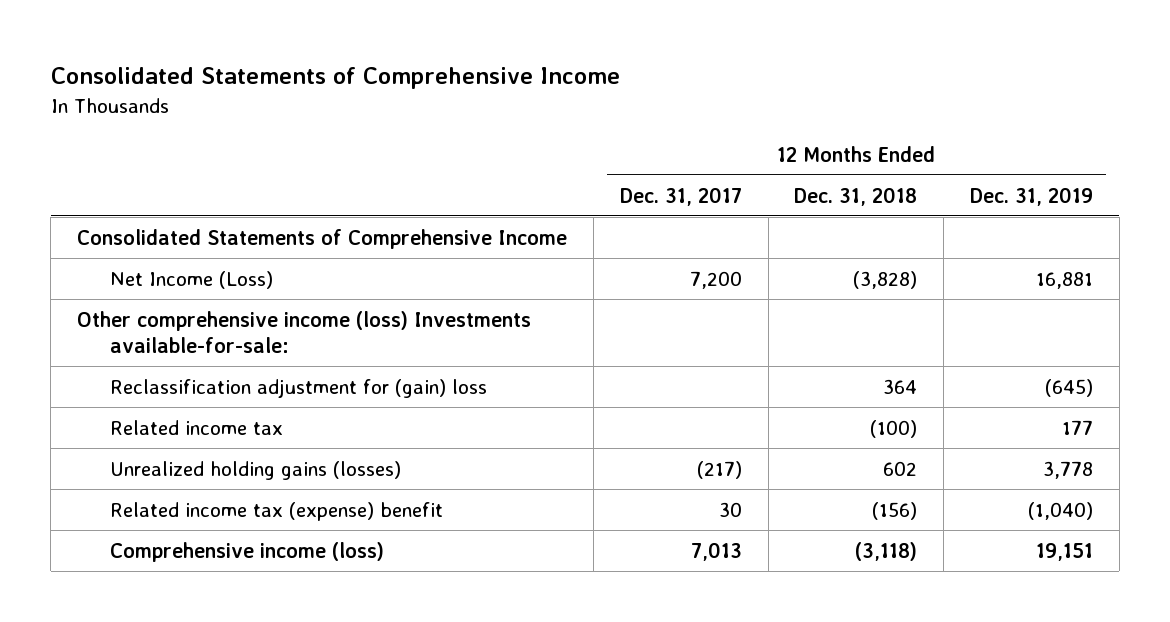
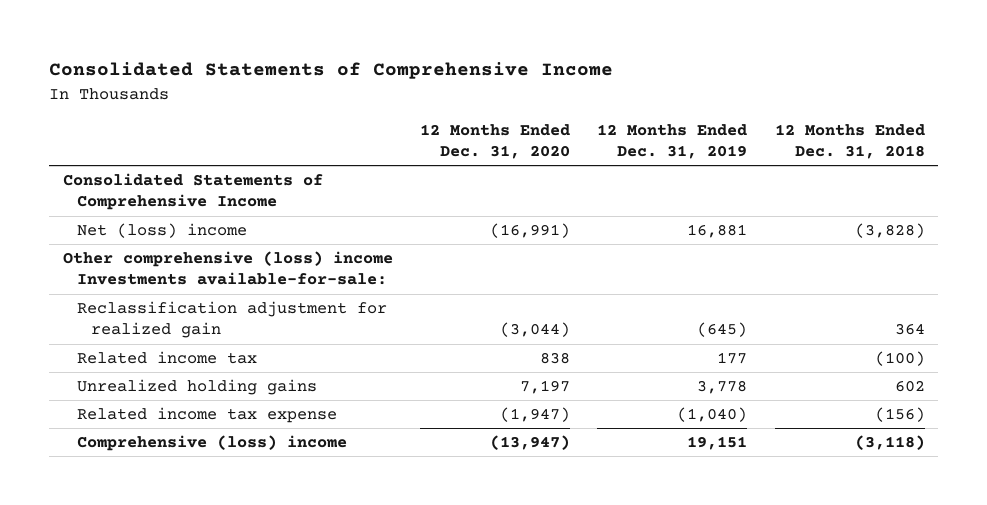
[619,186,742,206] Dec. 31, 2017 -> none
none -> [419,123,570,160] 12 Months Ended Dec. 31, 2020
[110,270,274,289] Net Income (Loss) -> [76,223,247,239] Net (loss) income
[77,310,532,353] Other comprehensive income (loss) Investments available-for-sale: -> [62,251,393,286] Other comprehensive (loss) income Investments available-for-sale:
[110,378,488,398] Reclassification adjustment for (gain) loss -> [76,301,387,339] Reclassification adjustment for realized gain
[110,460,402,480] Unrealized holding gains (losses) -> [76,379,317,396] Unrealized holding gains
[110,501,444,521] Related income tax (expense) benefit -> [76,407,337,424] Related income tax expense
[110,541,385,562] Comprehensive income (loss) -> [76,435,347,452] Comprehensive (loss) income

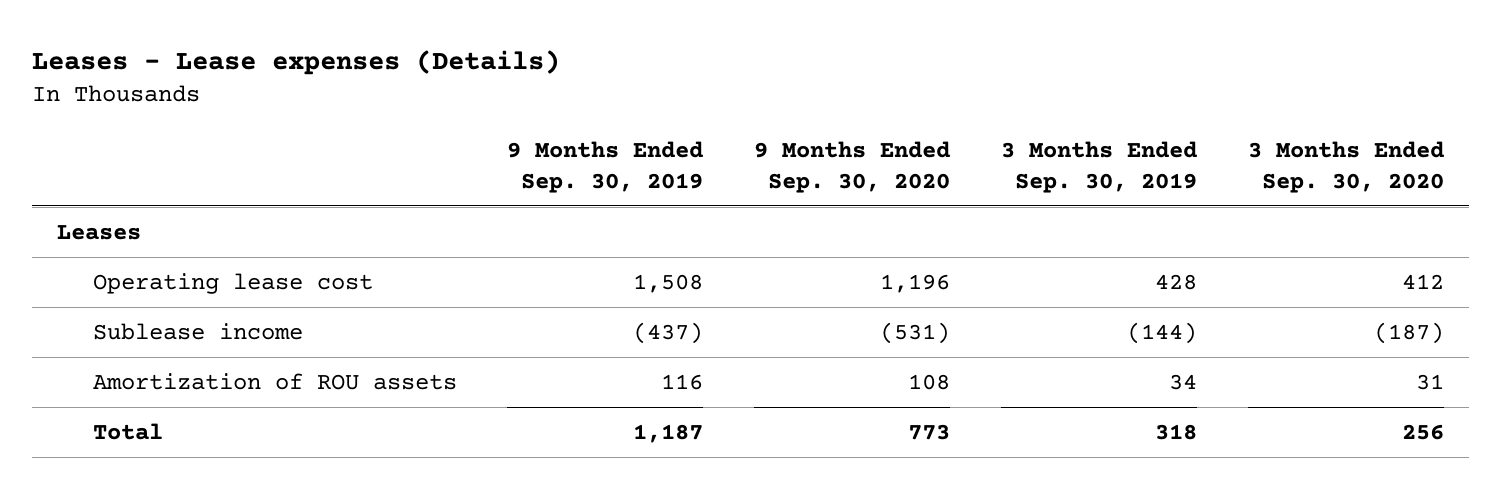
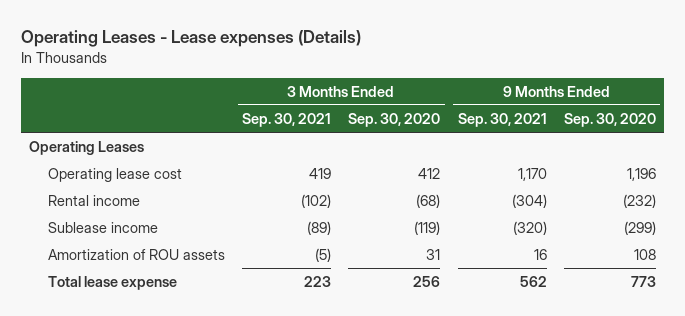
[31,50,560,76] Leases - Lease expenses (Details) -> [20,30,361,48] Operating Leases - Lease expenses (Details)
[507,141,704,193] 9 Months Ended Sep. 30, 2019 -> none
[1000,141,1197,193] 3 Months Ended Sep. 30, 2019 -> none
none -> [242,112,332,127] Sep. 30, 2021
none -> [457,112,547,127] Sep. 30, 2021
[57,224,142,240] Leases -> [29,140,145,155] Operating Leases
none -> [48,194,141,206] Rental income
[880,321,951,344] (531) -> [623,220,656,235] (299)
[1373,321,1444,344] (187) -> [414,220,441,235] (119)
[92,422,163,440] Total -> [48,275,178,290] Total lease expense

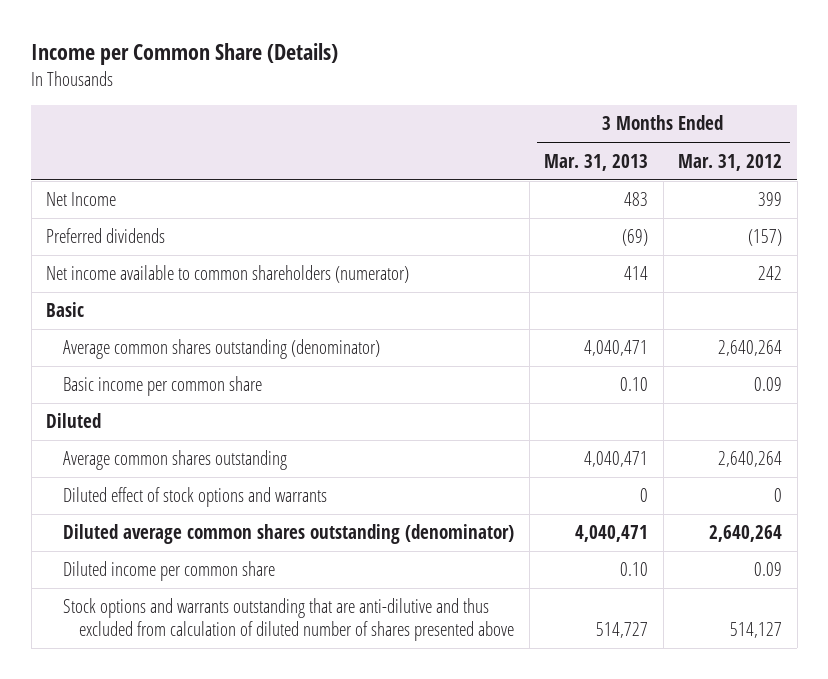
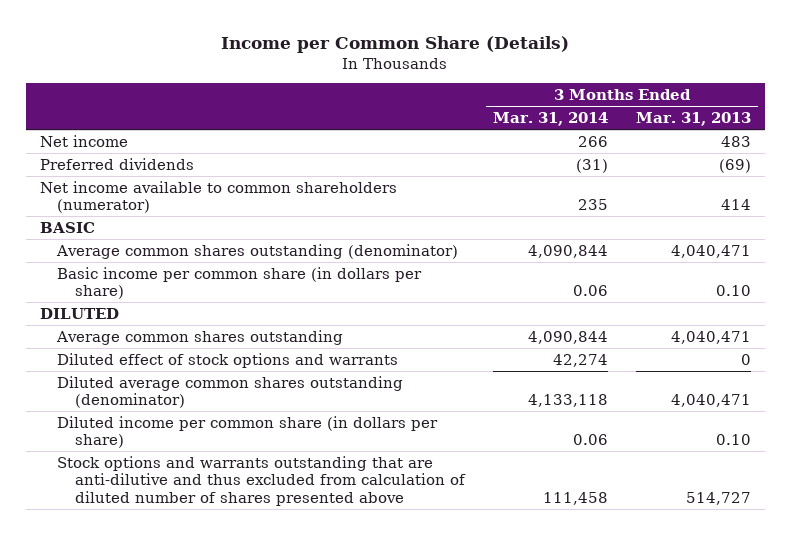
[678,153,783,171] Mar. 31, 2012 -> none
none -> [492,112,608,127] Mar. 31, 2014
[46,192,117,207] Net Income -> [39,134,128,147] Net income
[46,302,85,318] Basic -> [39,221,95,233] BASIC
[62,376,262,397] Basic income per common share -> [57,266,423,300] Basic income per common share (in dollars per share)
[46,413,102,429] Diluted -> [39,307,119,319] DILUTED
[62,561,275,582] Diluted income per common share -> [57,415,439,449] Diluted income per common share (in dollars per share)

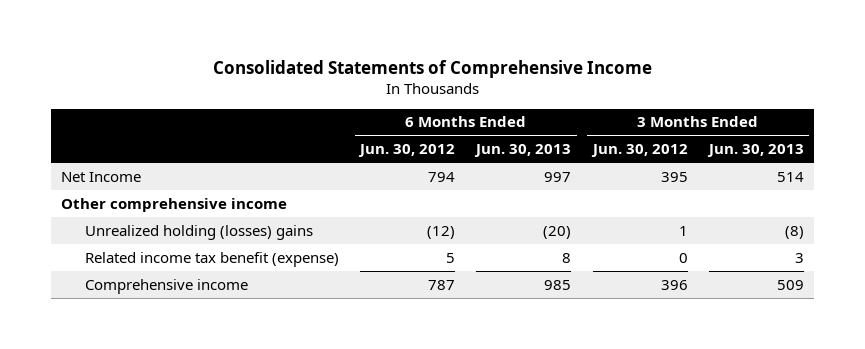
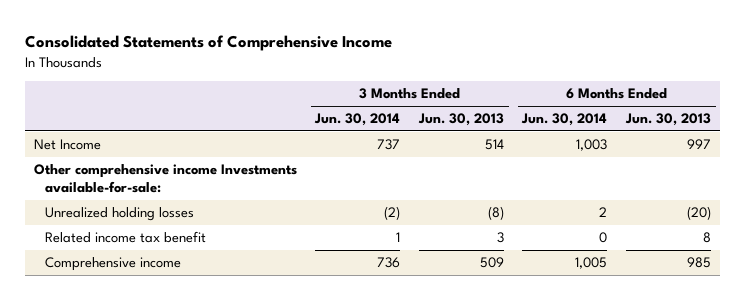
[358,144,456,158] Jun. 30, 2012 -> none
[590,144,688,158] Jun. 30, 2012 -> none
none -> [314,113,401,127] Jun. 30, 2014
none -> [521,113,608,127] Jun. 30, 2014
[61,197,288,212] Other comprehensive income -> [33,164,297,194] Other comprehensive income Investments available-for-sale:
[85,224,314,240] Unrealized holding (losses) gains -> [44,207,194,222] Unrealized holding losses
[85,251,340,267] Related income tax benefit (expense) -> [44,231,206,244] Related income tax benefit

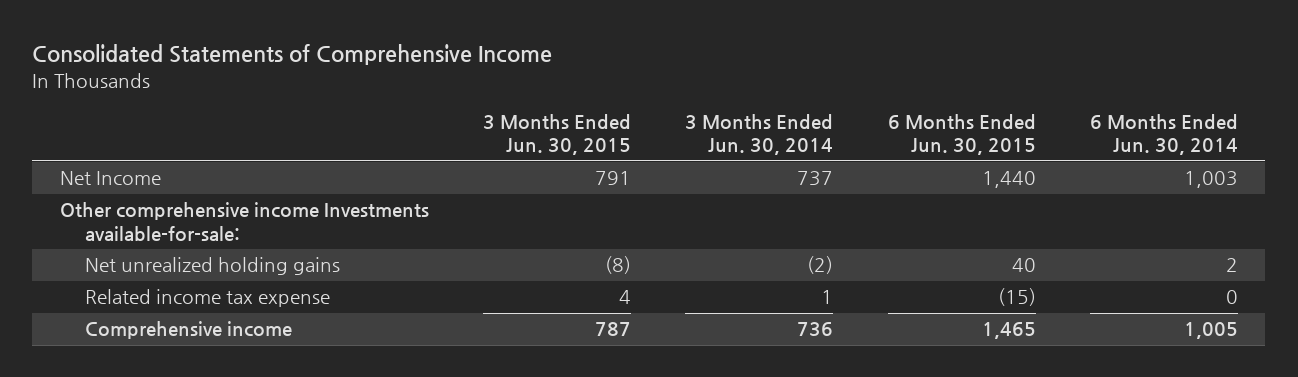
[417,113,504,127] Jun. 30, 2013 -> none
[625,113,712,127] Jun. 30, 2013 -> none
none -> [482,113,631,156] 3 Months Ended Jun. 30, 2015
none -> [887,113,1036,156] 6 Months Ended Jun. 30, 2015
[44,207,194,222] Unrealized holding losses -> [84,257,340,276] Net unrealized holding gains
[44,231,206,244] Related income tax benefit -> [84,289,330,308] Related income tax expense

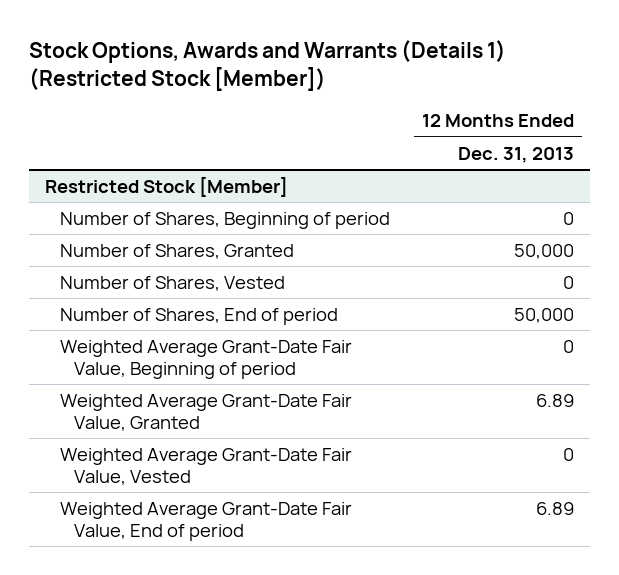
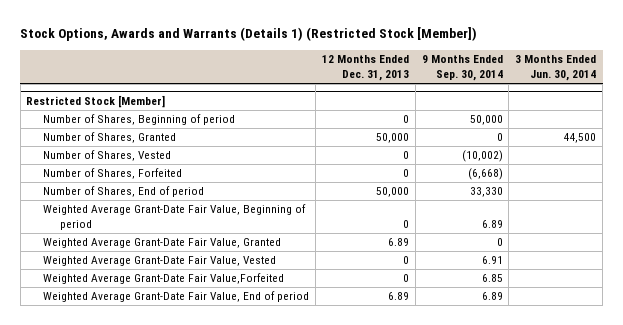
none -> [421,55,503,82] 9 Months Ended Sep. 30, 2014
none -> [515,55,597,82] 3 Months Ended Jun. 30, 2014
none -> [43,168,183,180] Number of Shares, Forfeited
none -> [43,273,285,285] Weighted Average Grant-Date Fair Value,Forfeited

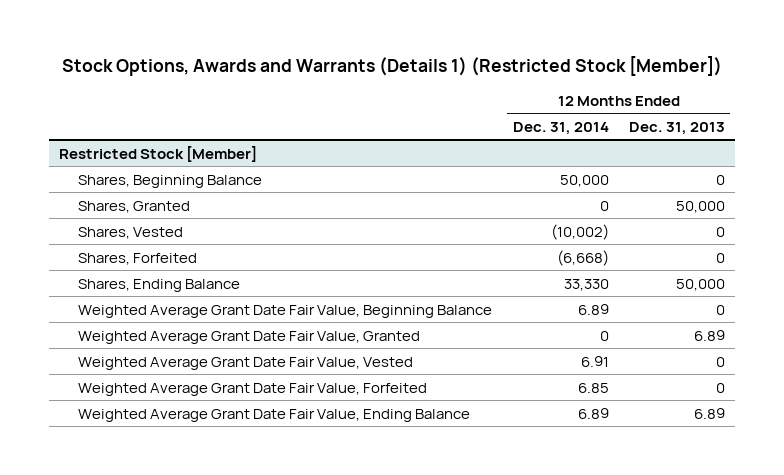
[421,55,503,82] 9 Months Ended Sep. 30, 2014 -> none
[515,55,597,82] 3 Months Ended Jun. 30, 2014 -> none
none -> [512,121,609,135] Dec. 31, 2014
[43,114,236,126] Number of Shares, Beginning of period -> [78,174,263,188] Shares, Beginning Balance
[43,132,177,144] Number of Shares, Granted -> [78,200,191,213] Shares, Granted
[43,150,172,162] Number of Shares, Vested -> [78,226,184,239] Shares, Vested
[43,168,183,180] Number of Shares, Forfeited -> [78,252,198,265] Shares, Forfeited
[43,186,205,198] Number of Shares, End of period -> [78,278,241,292] Shares, Ending Balance
[43,204,307,231] Weighted Average Grant-Date Fair Value, Beginning of period -> [78,304,493,318] Weighted Average Grant Date Fair Value, Beginning Balance
[43,238,282,249] Weighted Average Grant-Date Fair Value, Granted -> [78,330,421,344] Weighted Average Grant Date Fair Value, Granted
[43,256,277,267] Weighted Average Grant-Date Fair Value, Vested -> [78,356,414,370] Weighted Average Grant Date Fair Value, Vested
[43,273,285,285] Weighted Average Grant-Date Fair Value,Forfeited -> [78,382,428,396] Weighted Average Grant Date Fair Value, Forfeited
[43,291,310,303] Weighted Average Grant-Date Fair Value, End of period -> [78,408,471,422] Weighted Average Grant Date Fair Value, Ending Balance

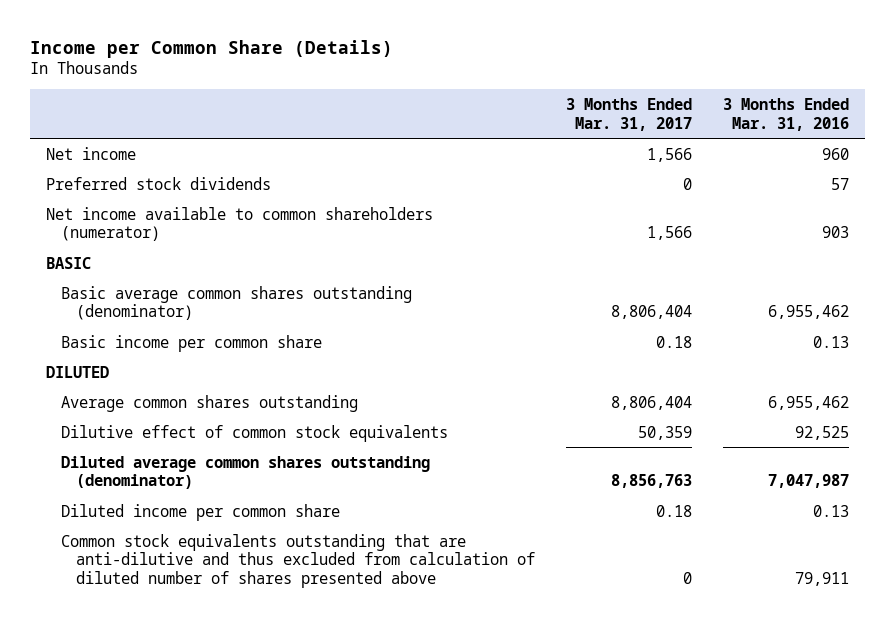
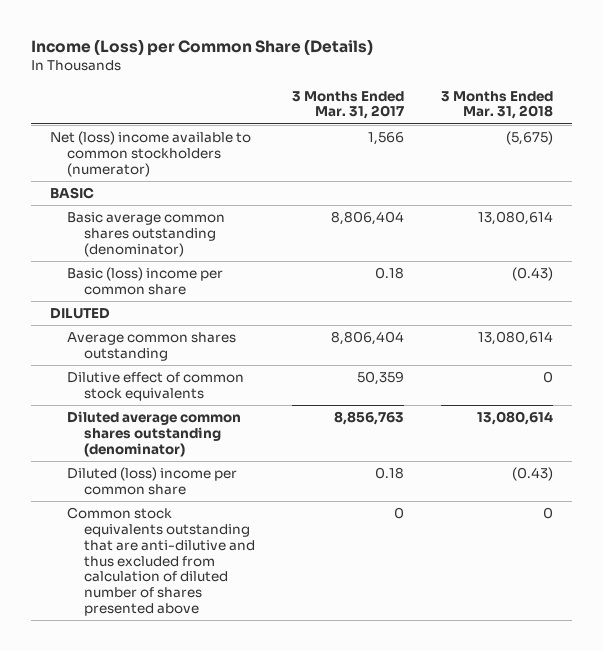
[29,39,393,58] Income per Common Share (Details) -> [31,39,374,57] Income (Loss) per Common Share (Details)
[723,97,850,131] 3 Months Ended Mar. 31, 2016 -> none
none -> [441,90,554,120] 3 Months Ended Mar. 31, 2018
[45,176,271,190] Preferred stock dividends -> none
[45,206,433,242] Net income available to common shareholders (numerator) -> none
[45,146,136,160] Net income -> [49,131,251,177] Net (loss) income available to common stockholders (numerator)
[60,334,322,352] Basic income per common share -> [66,267,223,295] Basic (loss) income per common share
[60,503,340,521] Diluted income per common share -> [66,467,237,495] Diluted (loss) income per common share

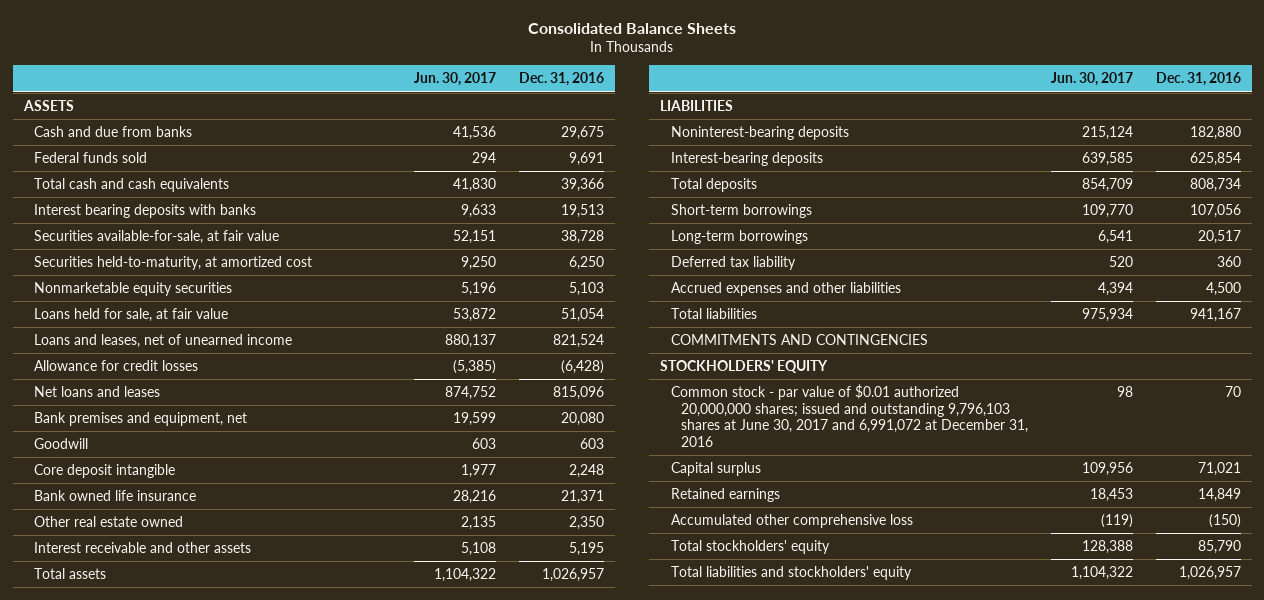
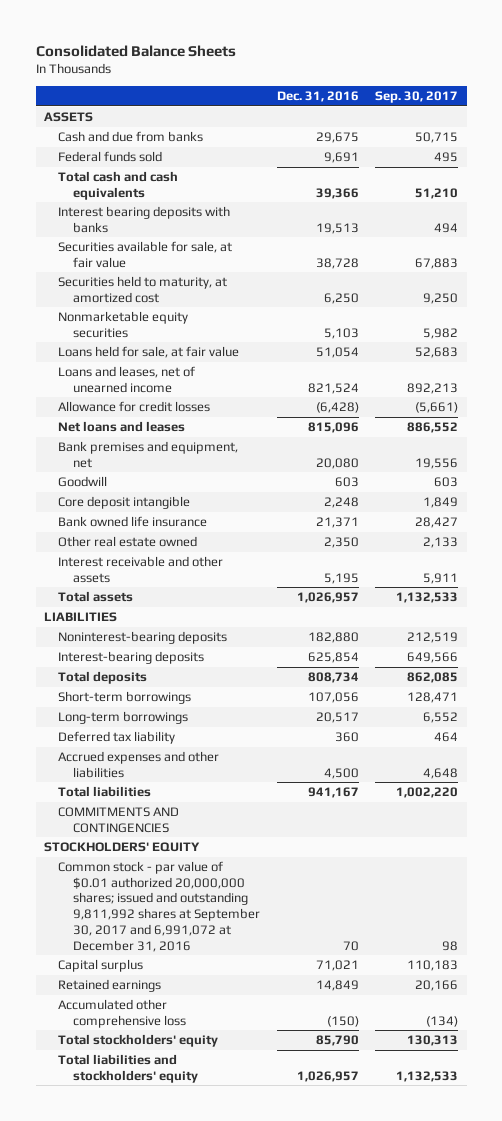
[414,72,497,87] Jun. 30, 2017 -> none
none -> [375,90,459,103] Sep. 30, 2017
[34,229,280,244] Securities available-for-sale, at fair value -> [58,241,233,268] Securities available for sale, at fair value
[34,255,313,270] Securities held-to-maturity, at amortized cost -> [58,276,228,303] Securities held to maturity, at amortized cost
[670,383,1029,447] Common stock - par value of $0.01 authorized 20,000,000 shares; issued and outstanding 9,796,103 shares at June 30, 2017 and 6,991,072 at December 31, 2016 -> [58,861,260,952] Common stock - par value of $0.01 authorized 20,000,000 shares; issued and outstanding 9,811,992 shares at September 30, 2017 and 6,991,072 at December 31, 2016

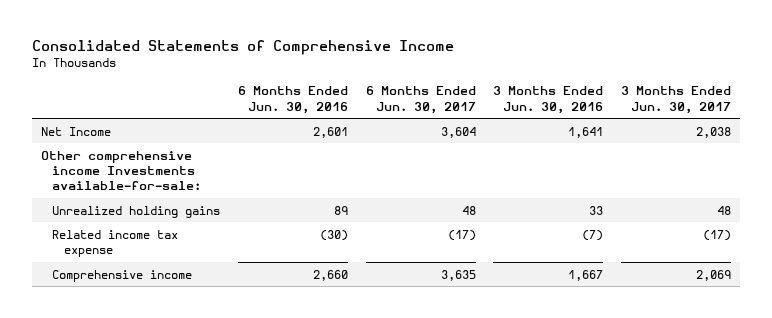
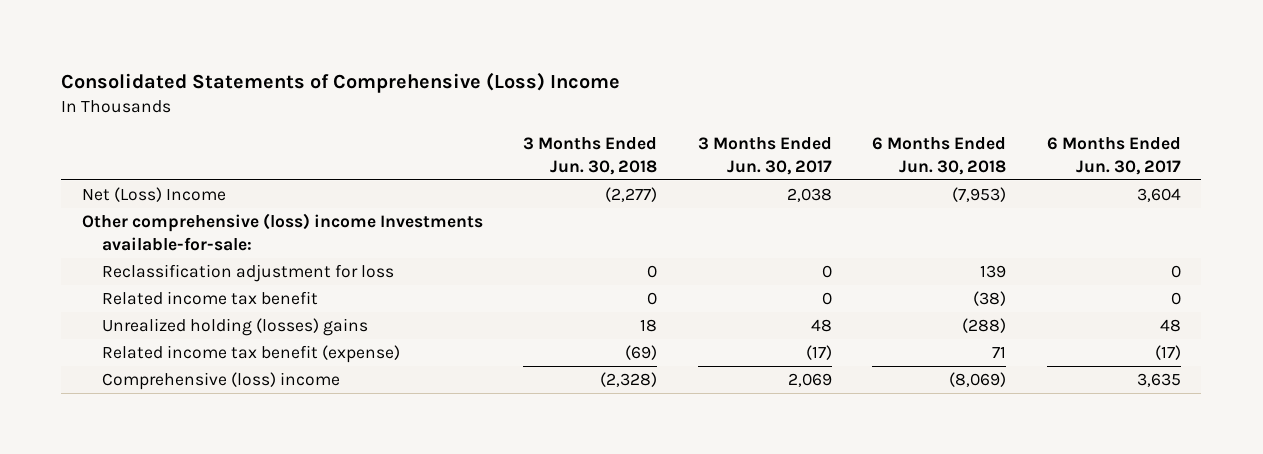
[31,39,454,55] Consolidated Statements of Comprehensive Income -> [61,72,621,94] Consolidated Statements of Comprehensive (Loss) Income
[237,86,348,114] 6 Months Ended Jun. 30, 2016 -> none
[493,86,604,114] 3 Months Ended Jun. 30, 2016 -> none
none -> [523,136,658,175] 3 Months Ended Jun. 30, 2018
none -> [872,136,1007,175] 6 Months Ended Jun. 30, 2018
[40,126,111,136] Net Income -> [81,187,226,203] Net (Loss) Income
[40,150,202,191] Other comprehensive income Investments available-for-sale: -> [81,213,483,251] Other comprehensive (loss) income Investments available-for-sale:
none -> [101,264,394,283] Reclassification adjustment for loss
none -> [101,291,318,306] Related income tax benefit
[52,205,221,218] Unrealized holding gains -> [101,318,368,337] Unrealized holding (losses) gains
[52,229,179,257] Related income tax expense -> [101,345,400,364] Related income tax benefit (expense)
[52,269,193,282] Comprehensive income -> [101,372,340,391] Comprehensive (loss) income

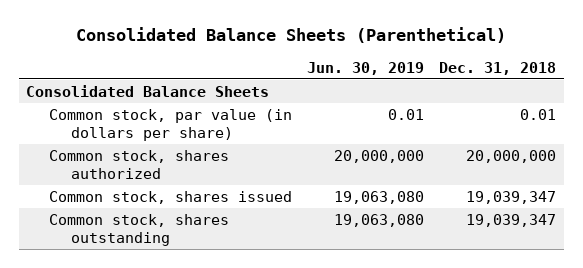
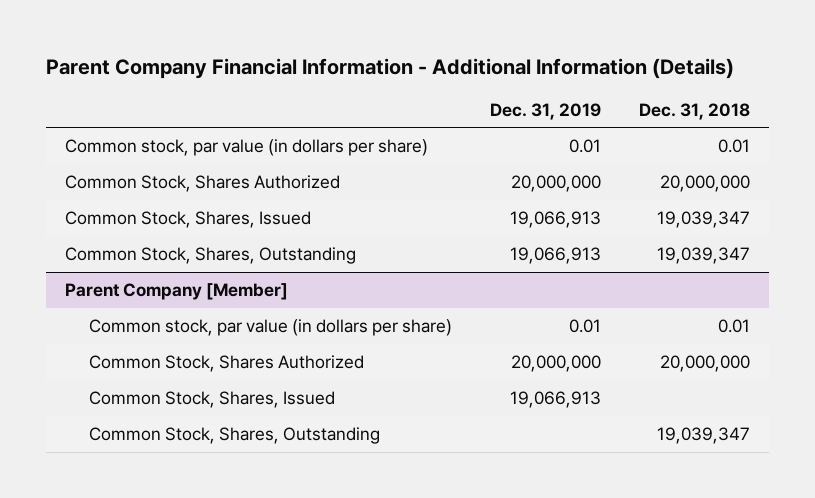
[76,27,507,44] Consolidated Balance Sheets (Parenthetical) -> [46,57,735,79] Parent Company Financial Information - Additional Information (Details)
[306,61,424,75] Jun. 30, 2019 -> none
none -> [489,102,601,120] Dec. 31, 2019
[26,84,270,97] Consolidated Balance Sheets -> none
[48,149,229,179] Common stock, shares authorized -> [65,175,341,193] Common Stock, Shares Authorized
[48,190,292,204] Common stock, shares issued -> [65,211,312,229] Common Stock, Shares, Issued
[48,213,229,246] Common stock, shares outstanding -> [65,247,357,265] Common Stock, Shares, Outstanding
none -> [65,283,289,301] Parent Company [Member]
none -> [89,319,453,337] Common stock, par value (in dollars per share)
none -> [89,355,365,373] Common Stock, Shares Authorized
none -> [89,391,336,409] Common Stock, Shares, Issued
none -> [89,427,381,445] Common Stock, Shares, Outstanding

